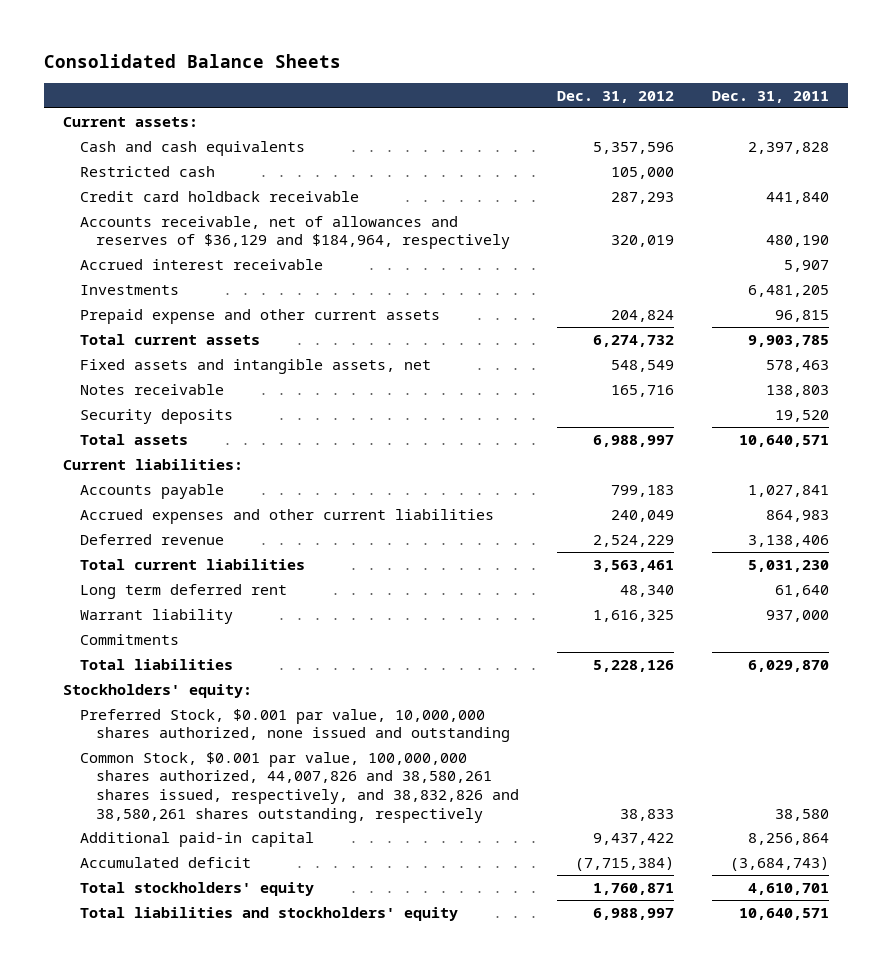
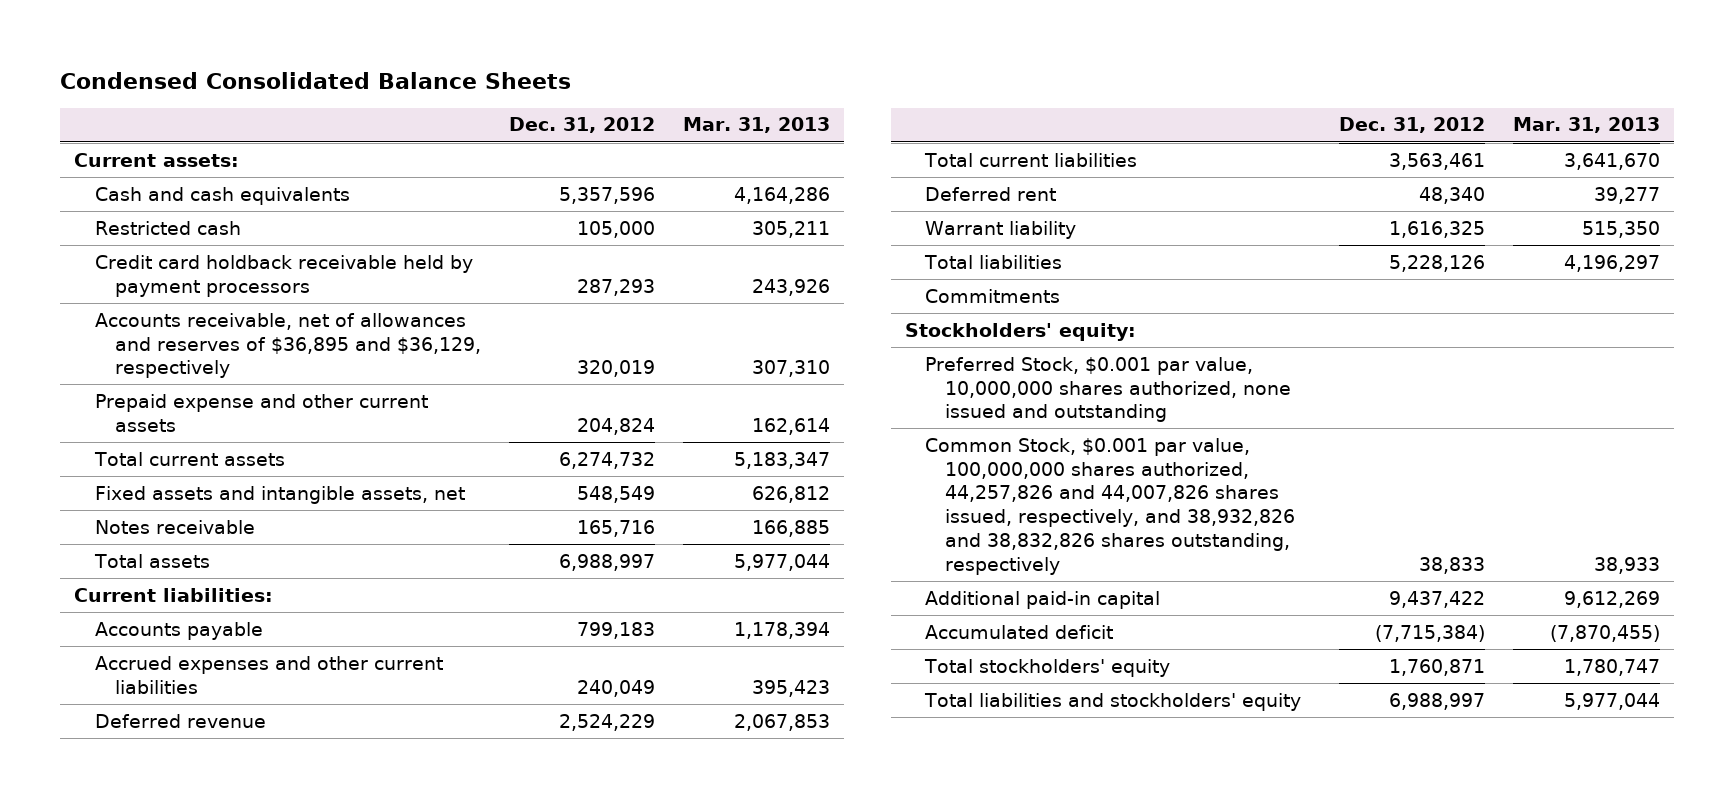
[44,53,342,68] Consolidated Balance Sheets -> [60,72,572,90] Condensed Consolidated Balance Sheets
[712,90,830,103] Dec. 31, 2011 -> none
none -> [683,117,831,134] Mar. 31, 2013
[79,258,323,270] Accrued interest receivable -> none
[79,284,179,295] Investments -> none
[79,190,359,202] Credit card holdback receivable -> [94,254,473,297] Credit card holdback receivable held by payment processors
[79,215,511,250] Accounts receivable, net of allowances and reserves of $36,129 and $184,964, respectively -> [94,312,482,379] Accounts receivable, net of allowances and reserves of $36,895 and $36,129, respectively
[79,408,233,424] Security deposits -> none
[79,583,287,599] Long term deferred rent -> [924,186,1056,201] Deferred rent
[79,633,179,645] Commitments -> [924,288,1060,303] Commitments
[79,751,520,823] Common Stock, $0.001 par value, 100,000,000 shares authorized, 44,007,826 and 38,580,261 shares issued, respectively, and 38,832,826 and 38,580,261 shares outstanding, respectively -> [924,437,1296,576] Common Stock, $0.001 par value, 100,000,000 shares authorized, 44,257,826 and 44,007,826 shares issued, respectively, and 38,932,826 and 38,832,826 shares outstanding, respectively

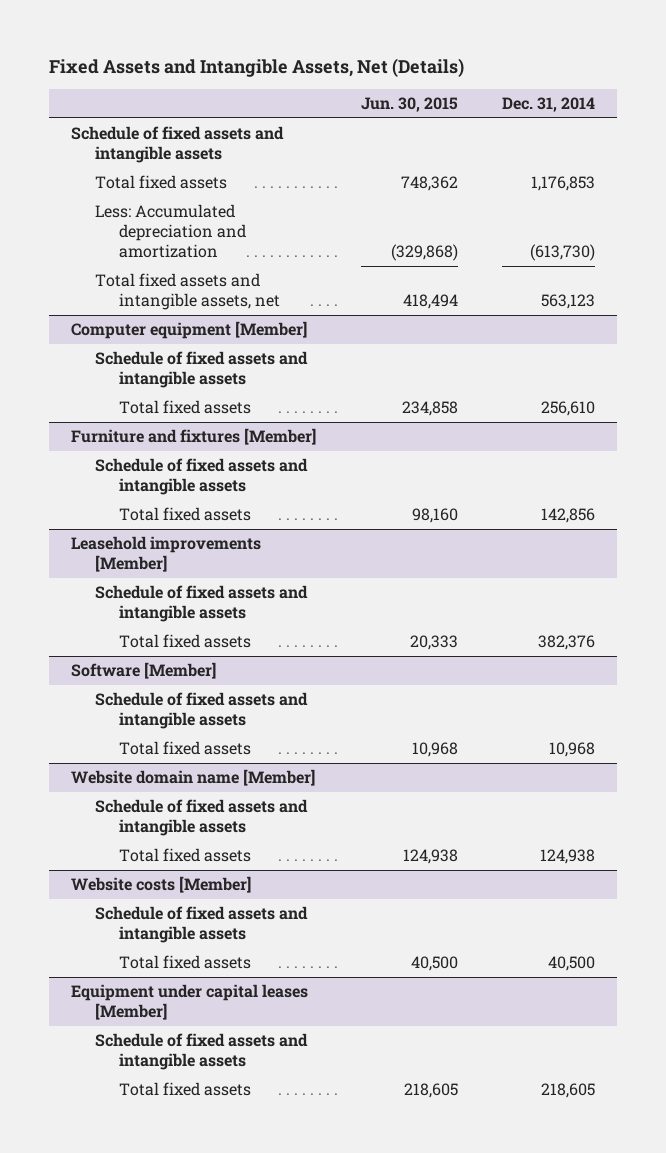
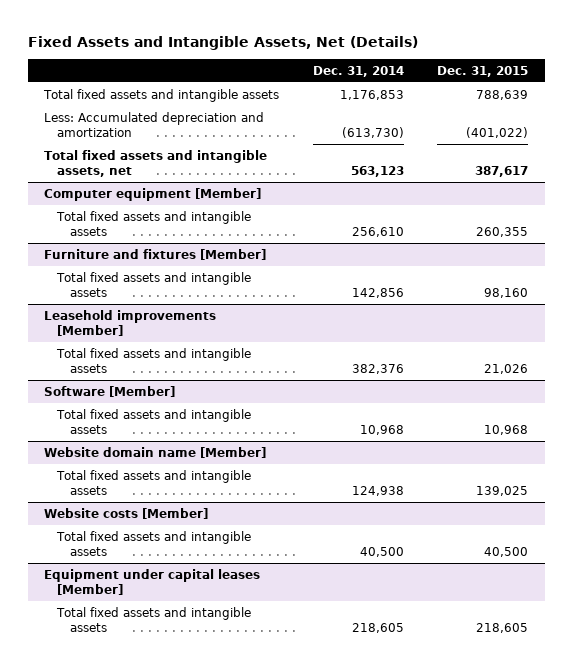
[360,97,458,113] Jun. 30, 2015 -> none
none -> [437,65,529,77] Dec. 31, 2015
[70,126,284,163] Schedule of fixed assets and intangible assets -> none
[95,175,228,190] Total fixed assets -> [43,89,280,103] Total fixed assets and intangible assets
[95,351,309,388] Schedule of fixed assets and intangible assets -> none
[119,400,252,415] Total fixed assets -> [56,211,252,236] Total fixed assets and intangible assets
[95,458,309,495] Schedule of fixed assets and intangible assets -> none
[119,507,252,522] Total fixed assets -> [56,272,252,297] Total fixed assets and intangible assets
[95,585,309,622] Schedule of fixed assets and intangible assets -> none
[119,634,252,649] Total fixed assets -> [56,348,252,373] Total fixed assets and intangible assets
[95,692,309,729] Schedule of fixed assets and intangible assets -> none
[119,741,252,756] Total fixed assets -> [56,409,252,434] Total fixed assets and intangible assets
[95,799,309,836] Schedule of fixed assets and intangible assets -> none
[119,848,252,863] Total fixed assets -> [56,470,252,495] Total fixed assets and intangible assets
[95,906,309,943] Schedule of fixed assets and intangible assets -> none
[119,955,252,970] Total fixed assets -> [56,531,252,556] Total fixed assets and intangible assets
[95,1033,309,1070] Schedule of fixed assets and intangible assets -> none
[119,1082,252,1097] Total fixed assets -> [56,607,252,632] Total fixed assets and intangible assets

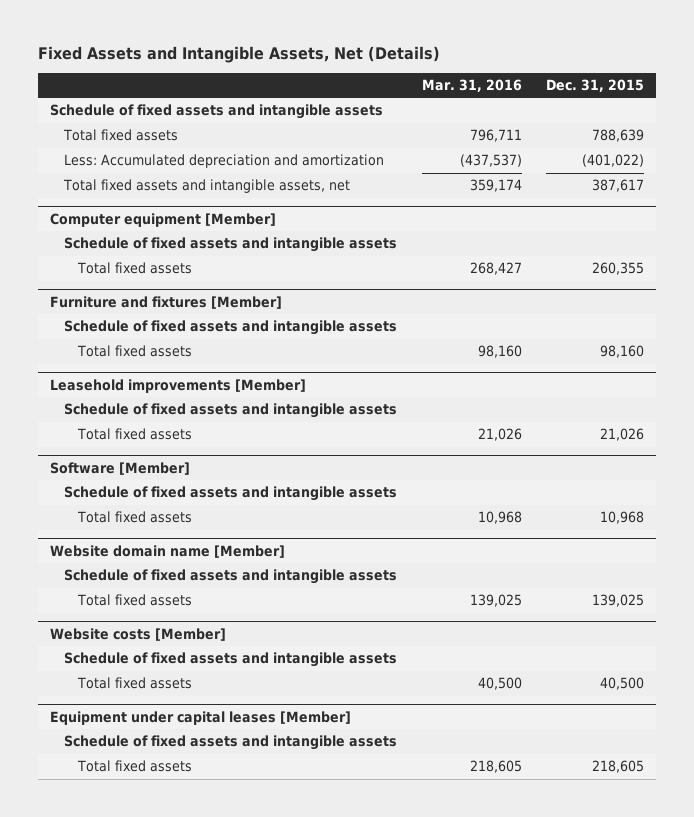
[312,65,404,77] Dec. 31, 2014 -> none
none -> [421,78,522,92] Mar. 31, 2016
none -> [50,104,384,120] Schedule of fixed assets and intangible assets
[43,89,280,103] Total fixed assets and intangible assets -> [63,129,179,142] Total fixed assets
none -> [64,237,398,253] Schedule of fixed assets and intangible assets
[56,211,252,236] Total fixed assets and intangible assets -> [77,262,193,275] Total fixed assets
none -> [64,320,398,336] Schedule of fixed assets and intangible assets
[56,272,252,297] Total fixed assets and intangible assets -> [77,345,193,358] Total fixed assets
none -> [64,403,398,419] Schedule of fixed assets and intangible assets
[56,348,252,373] Total fixed assets and intangible assets -> [77,428,193,441] Total fixed assets
none -> [64,486,398,502] Schedule of fixed assets and intangible assets
[56,409,252,434] Total fixed assets and intangible assets -> [77,511,193,524] Total fixed assets
none -> [64,569,398,585] Schedule of fixed assets and intangible assets
[56,470,252,495] Total fixed assets and intangible assets -> [77,594,193,607] Total fixed assets
none -> [64,652,398,668] Schedule of fixed assets and intangible assets
[56,531,252,556] Total fixed assets and intangible assets -> [77,677,193,690] Total fixed assets
none -> [64,735,398,751] Schedule of fixed assets and intangible assets
[56,607,252,632] Total fixed assets and intangible assets -> [77,760,193,773] Total fixed assets

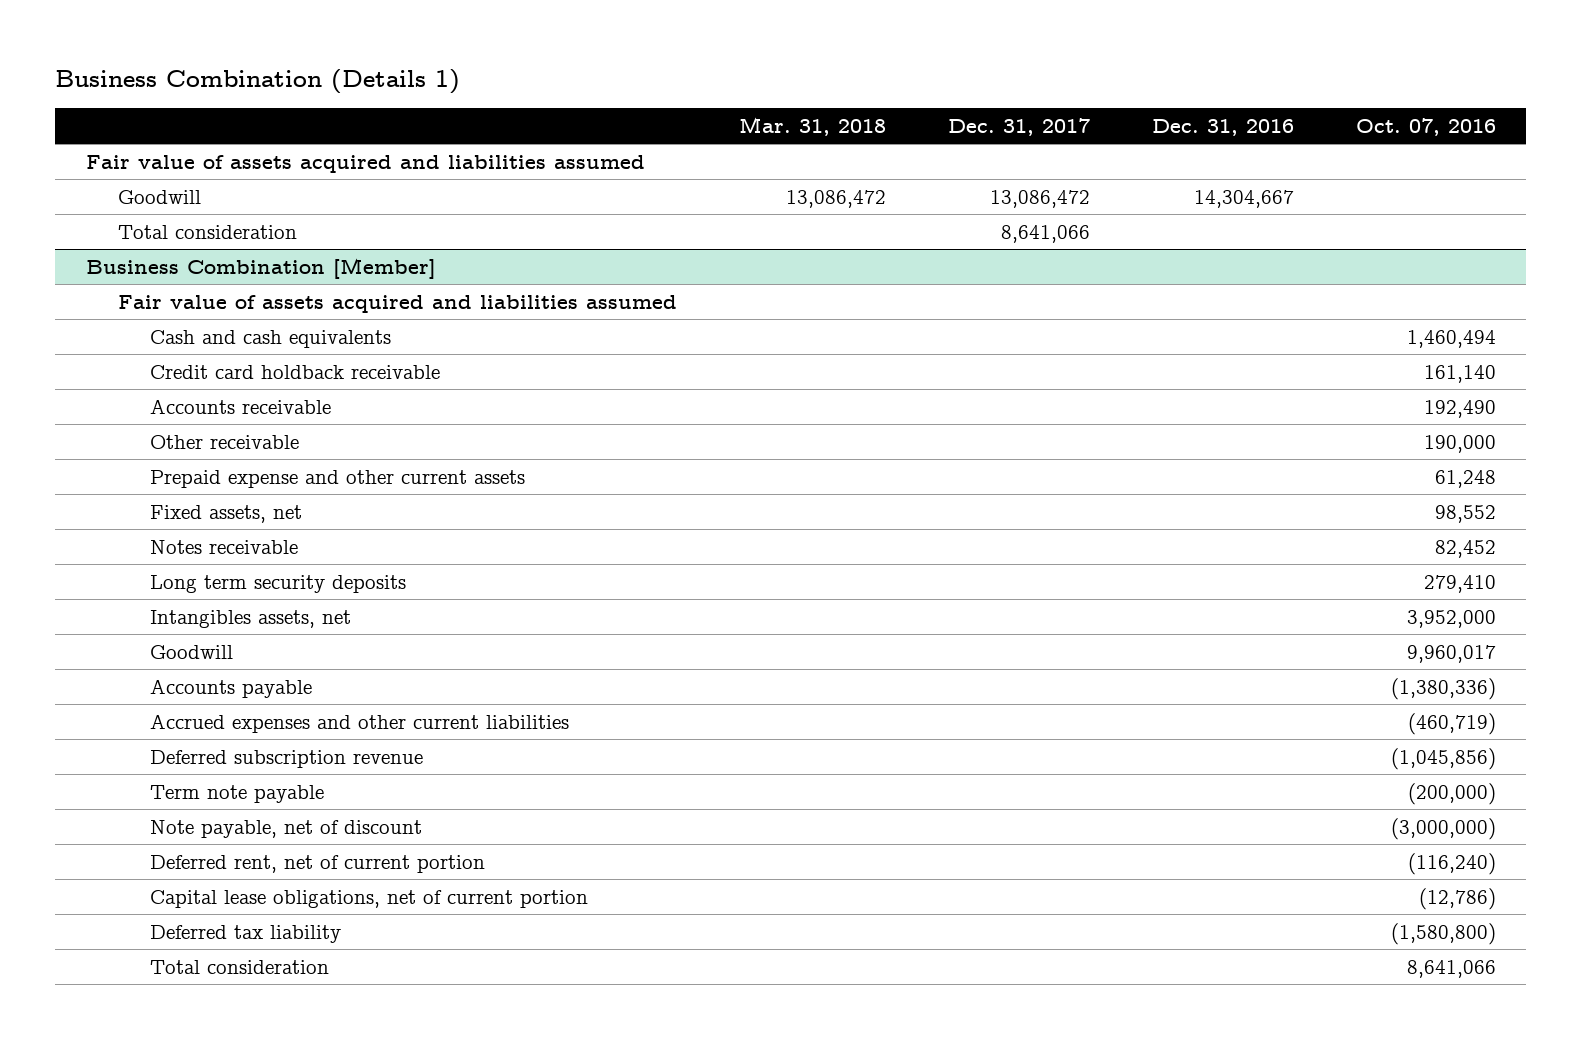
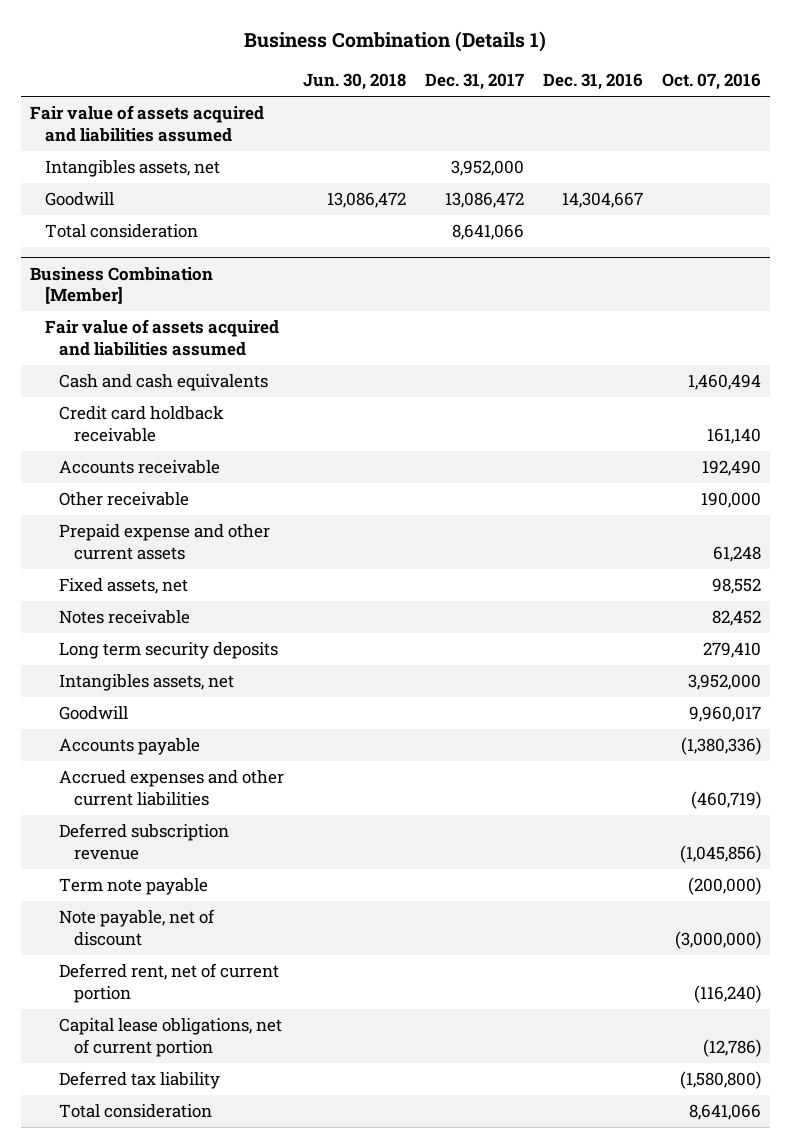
[739,116,887,136] Mar. 31, 2018 -> none
none -> [303,73,407,91] Jun. 30, 2018
none -> [44,160,220,178] Intangibles assets, net

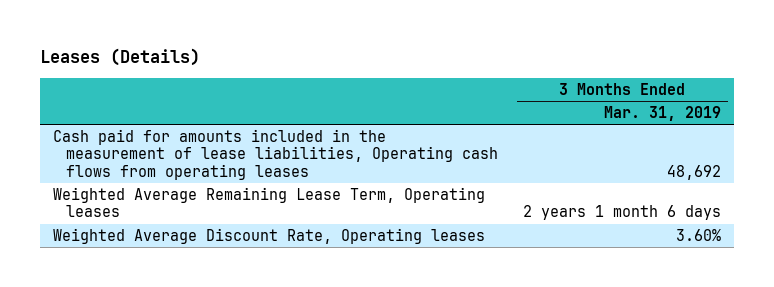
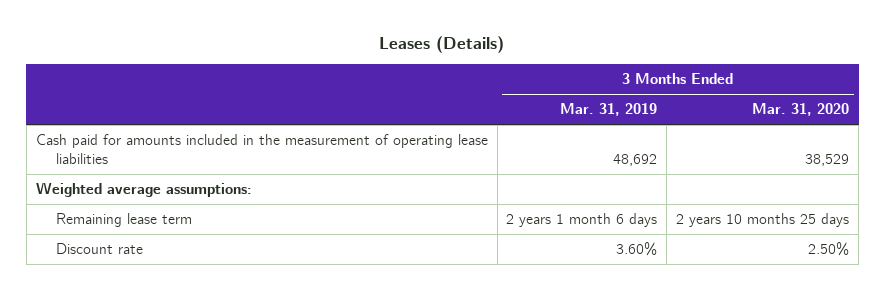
none -> [752,103,850,117] Mar. 31, 2020
[53,128,498,180] Cash paid for amounts included in the measurement of lease liabilities, Operating cash flows from operating leases -> [35,134,488,165] Cash paid for amounts included in the measurement of operating lease liabilities
none -> [35,182,252,198] Weighted average assumptions:
[53,186,486,218] Weighted Average Remaining Lease Term, Operating leases -> [55,213,192,228] Remaining lease term
[53,227,486,244] Weighted Average Discount Rate, Operating leases -> [55,243,143,255] Discount rate

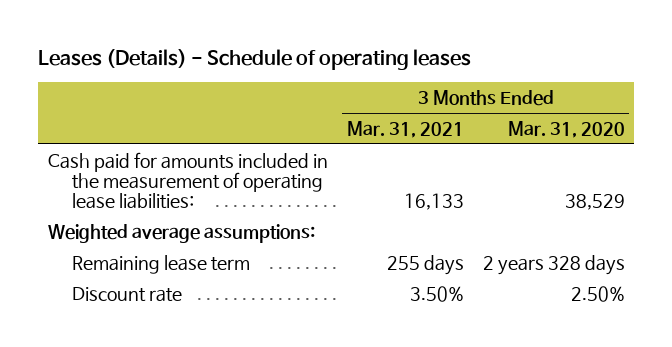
[379,36,505,54] Leases (Details) -> [38,49,472,71] Leases (Details) - Schedule of operating leases
[560,103,658,117] Mar. 31, 2019 -> none
none -> [346,120,464,138] Mar. 31, 2021
[35,134,488,165] Cash paid for amounts included in the measurement of operating lease liabilities -> [47,151,328,209] Cash paid for amounts included in the measurement of operating lease liabilities:
[676,213,850,228] 2 years 10 months 25 days -> [482,254,625,275] 2 years 328 days

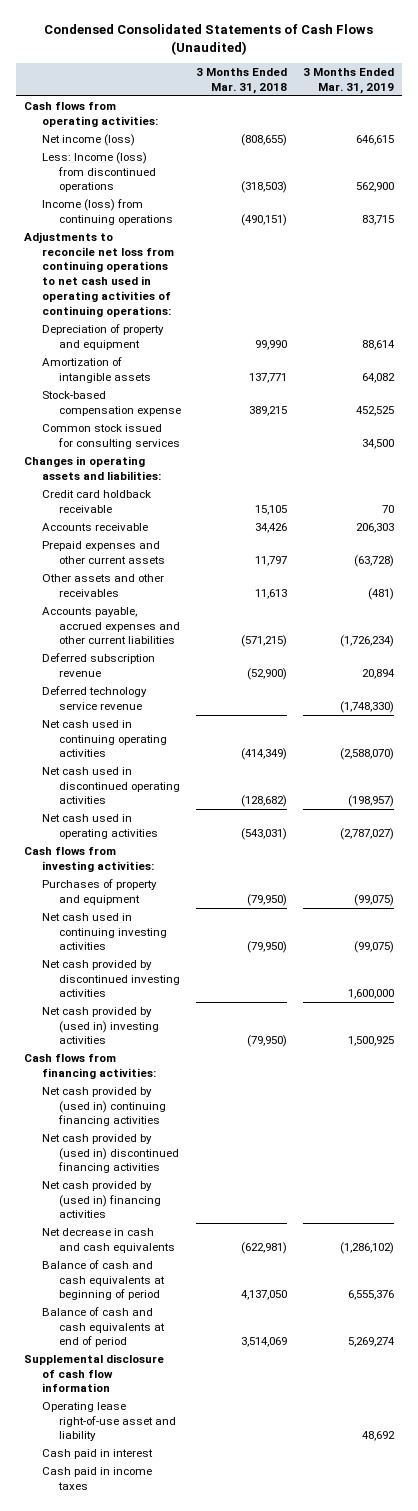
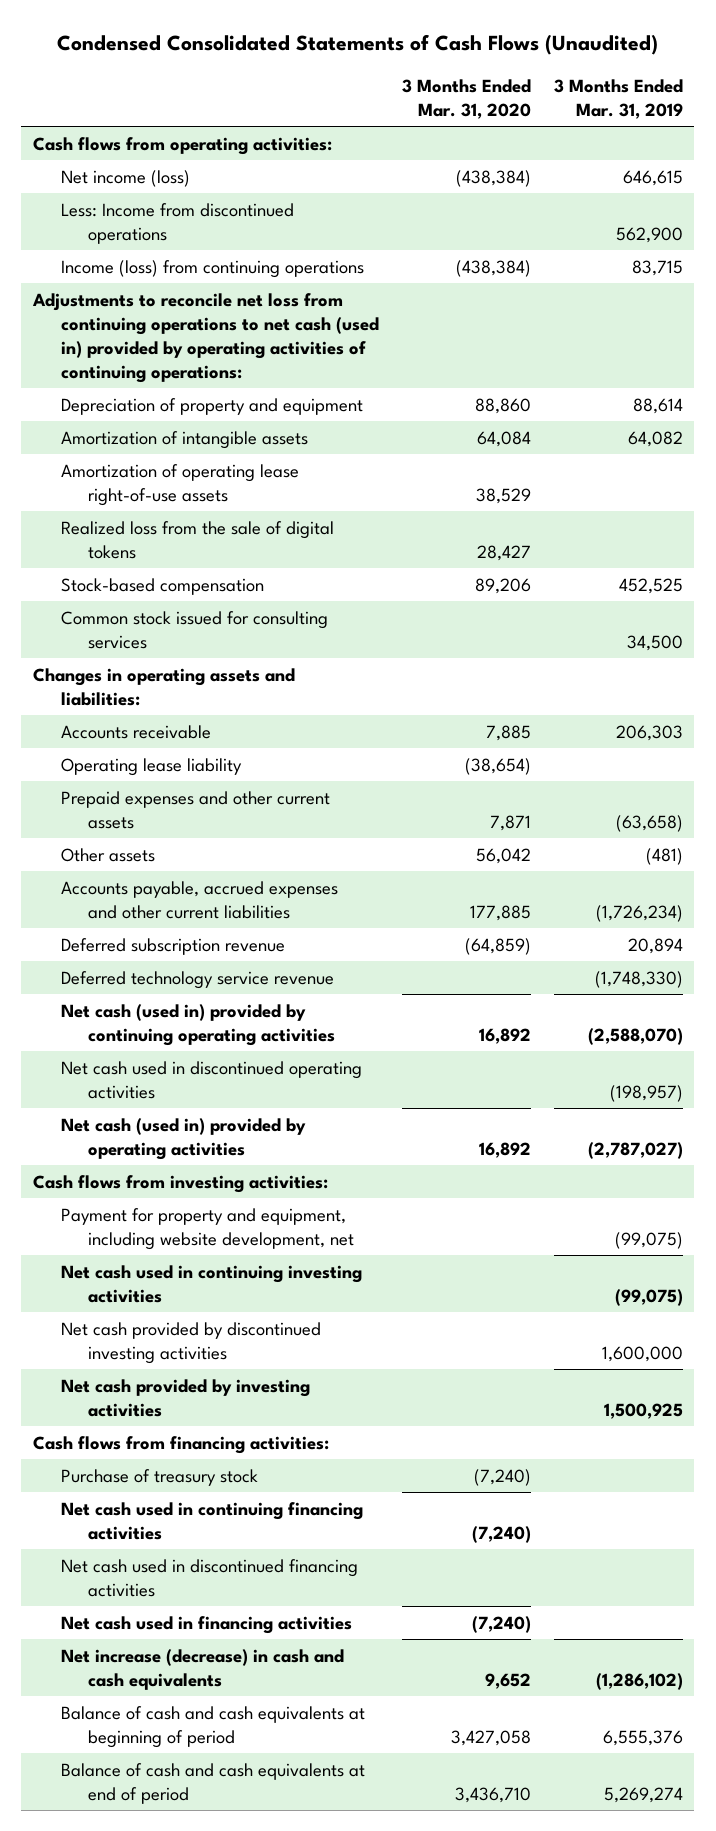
[196,68,288,94] 3 Months Ended Mar. 31, 2018 -> none
none -> [401,78,531,119] 3 Months Ended Mar. 31, 2020
[41,152,156,193] Less: Income (loss) from discontinued operations -> [60,202,294,244] Less: Income from discontinued operations
[24,232,174,317] Adjustments to reconcile net loss from continuing operations to net cash used in operating activities of continuing operations: -> [31,292,379,383] Adjustments to reconcile net loss from continuing operations to net cash (used in) provided by operating activities of continuing operations:
none -> [60,463,299,506] Amortization of operating lease right-of-use assets
none -> [60,520,334,559] Realized loss from the sale of digital tokens
[41,391,181,416] Stock-based compensation expense -> [60,577,264,595] Stock-based compensation
[41,490,151,513] Credit card holdback receivable -> none
none -> [60,757,242,776] Operating lease liability
[354,554,395,567] (63,728) -> [615,814,683,832] (63,658)
[41,574,164,597] Other assets and other receivables -> [60,847,155,862] Other assets
[41,720,167,758] Net cash used in continuing operating activities -> [60,1003,336,1046] Net cash (used in) provided by continuing operating activities
[41,814,158,839] Net cash used in operating activities -> [60,1117,306,1160] Net cash (used in) provided by operating activities
[41,879,157,905] Purchases of property and equipment -> [60,1207,355,1250] Payment for property and equipment, including website development, net
[41,1007,159,1045] Net cash provided by (used in) investing activities -> [60,1378,310,1417] Net cash provided by investing activities
none -> [60,1468,258,1486] Purchase of treasury stock
[41,1087,166,1127] Net cash provided by (used in) continuing financing activities -> [60,1501,363,1540] Net cash used in continuing financing activities
[41,1134,179,1174] Net cash provided by (used in) discontinued financing activities -> [60,1558,358,1597] Net cash used in discontinued financing activities
[41,1181,161,1219] Net cash provided by (used in) financing activities -> [60,1615,352,1634] Net cash used in financing activities
[41,1228,175,1253] Net decrease in cash and cash equivalents -> [60,1648,344,1690] Net increase (decrease) in cash and cash equivalents
[24,1354,165,1393] Supplemental disclosure of cash flow information -> none
[41,1402,176,1442] Operating lease right-of-use asset and liability -> none
[41,1449,153,1460] Cash paid in interest -> none
[41,1467,152,1490] Cash paid in income taxes -> none

